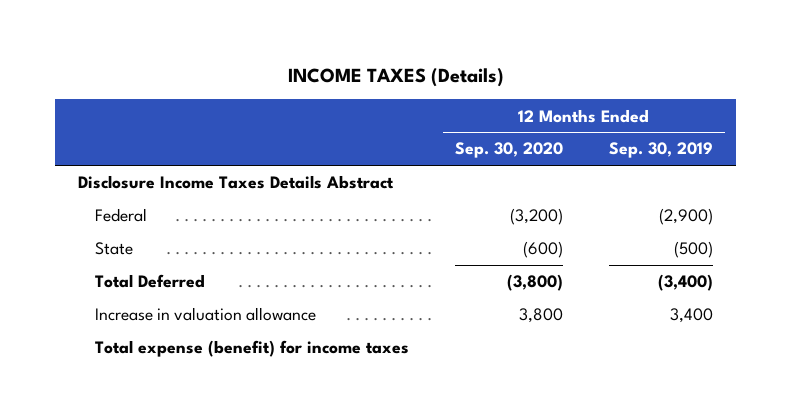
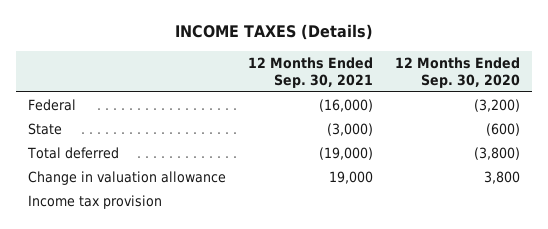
[609,142,714,159] Sep. 30, 2019 -> none
none -> [247,56,373,88] 12 Months Ended Sep. 30, 2021
[78,175,395,190] Disclosure Income Taxes Details Abstract -> none
[94,274,205,289] Total Deferred -> [26,146,119,159] Total deferred
[94,307,316,322] Increase in valuation allowance -> [27,170,226,185] Change in valuation allowance
[94,340,409,358] Total expense (benefit) for income taxes -> [27,194,162,209] Income tax provision

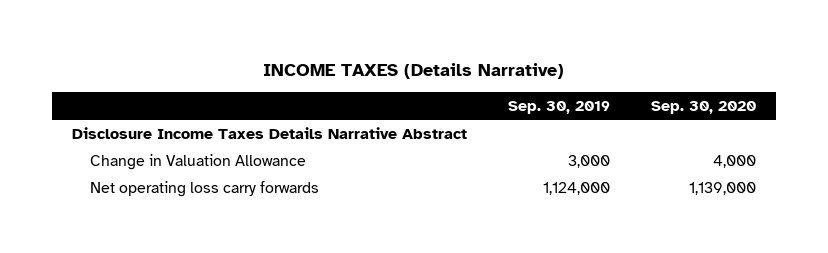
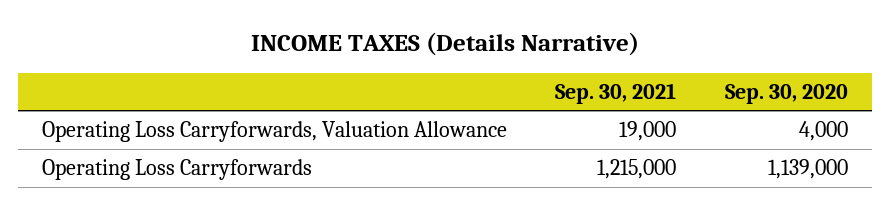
[507,100,610,114] Sep. 30, 2019 -> none
none -> [555,82,677,104] Sep. 30, 2021
[72,127,468,140] Disclosure Income Taxes Details Narrative Abstract -> none
[90,154,307,171] Change in Valuation Allowance -> [42,121,508,143] Operating Loss Carryforwards, Valuation Allowance
[90,181,320,198] Net operating loss carry forwards -> [42,159,313,181] Operating Loss Carryforwards

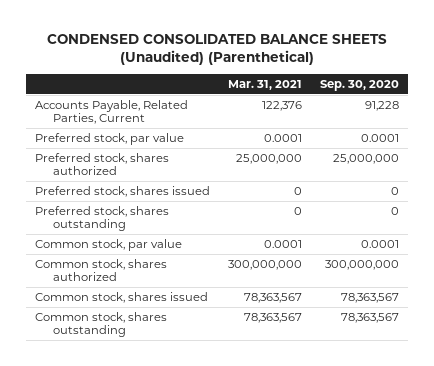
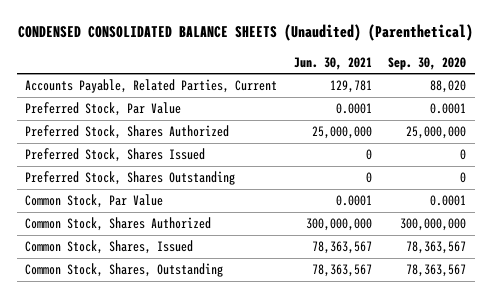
[228,80,303,91] Mar. 31, 2021 -> none
none -> [293,56,372,70] Jun. 30, 2021
[365,101,400,112] 91,228 -> [430,79,467,93] 88,020
[35,133,185,146] Preferred stock, par value -> [24,101,181,116] Preferred Stock, Par Value
[35,153,170,176] Preferred stock, shares authorized -> [24,124,229,139] Preferred Stock, Shares Authorized
[35,186,211,198] Preferred stock, shares issued -> [24,147,205,162] Preferred Stock, Shares Issued
[35,206,170,232] Preferred stock, shares outstanding -> [24,170,235,185] Preferred Stock, Shares Outstanding
[35,239,183,252] Common stock, par value -> [24,193,163,208] Common Stock, Par Value
[35,259,168,282] Common stock, shares authorized -> [24,216,211,231] Common Stock, Shares Authorized
[35,292,209,304] Common stock, shares issued -> [24,239,193,254] Common Stock, Shares, Issued
[35,312,168,338] Common stock, shares outstanding -> [24,262,223,277] Common Stock, Shares, Outstanding

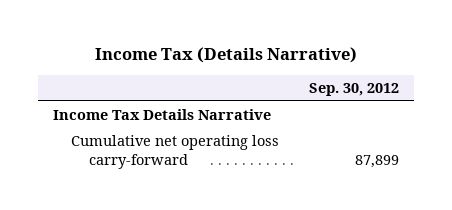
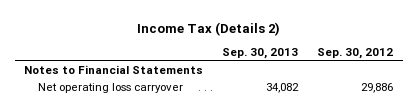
[94,47,357,64] Income Tax (Details Narrative) -> [136,21,280,36] Income Tax (Details 2)
none -> [222,48,299,60] Sep. 30, 2013
[52,109,271,121] Income Tax Details Narrative -> none
none -> [24,65,204,75] Notes to Financial Statements
[70,135,279,169] Cumulative net operating loss carry-forward -> [38,83,184,94] Net operating loss carryover
[354,154,399,168] 87,899 -> [361,83,394,94] 29,886

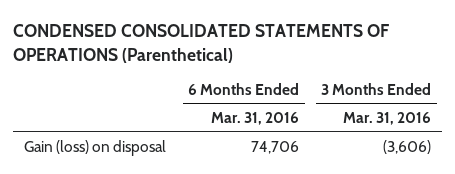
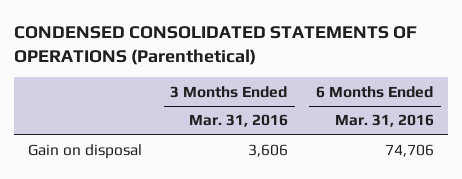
[24,140,167,157] Gain (loss) on disposal -> [28,144,143,160] Gain on disposal
[383,140,432,155] (3,606) -> [247,144,288,158] 3,606

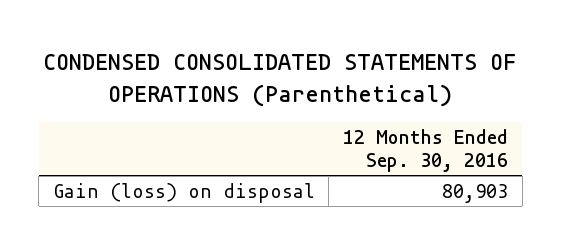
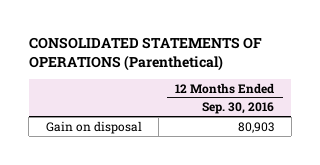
[43,54,517,107] CONDENSED CONSOLIDATED STATEMENTS OF OPERATIONS (Parenthetical) -> [28,36,262,71] CONSOLIDATED STATEMENTS OF OPERATIONS (Parenthetical)
[52,182,315,203] Gain (loss) on disposal -> [45,120,142,134] Gain on disposal

